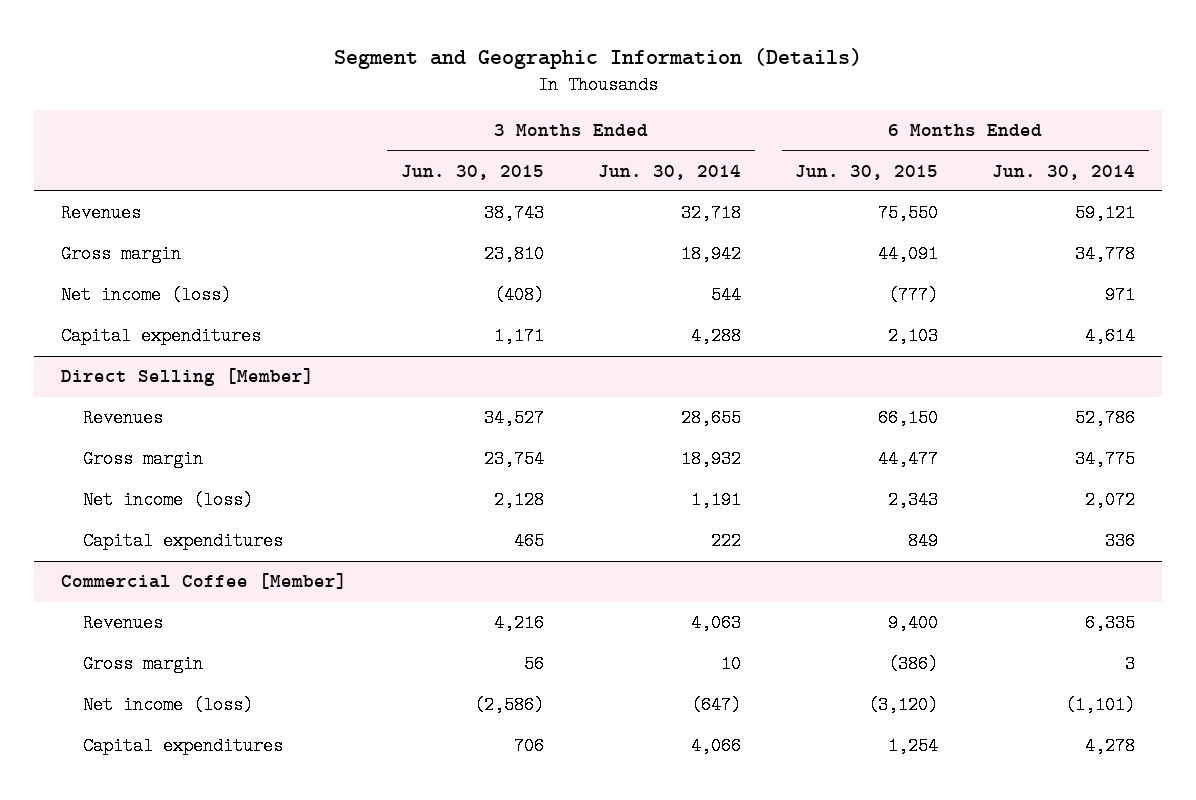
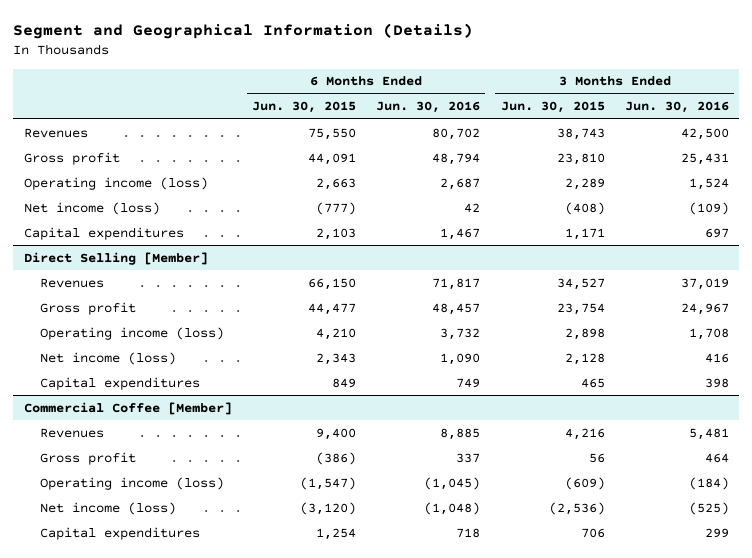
[334,48,863,70] Segment and Geographic Information (Details) -> [13,23,474,40] Segment and Geographical Information (Details)
[598,164,742,180] Jun. 30, 2014 -> none
[992,164,1136,180] Jun. 30, 2014 -> none
none -> [376,101,481,114] Jun. 30, 2016
none -> [624,101,729,114] Jun. 30, 2016
[60,245,181,264] Gross margin -> [23,151,120,165] Gross profit
none -> [23,176,208,190] Operating income (loss)
[82,450,203,469] Gross margin -> [39,301,136,315] Gross profit
none -> [39,326,224,340] Operating income (loss)
[82,655,203,674] Gross margin -> [39,451,136,465] Gross profit
none -> [39,476,224,490] Operating income (loss)
[474,696,545,715] (2,586) -> [548,501,605,515] (2,536)

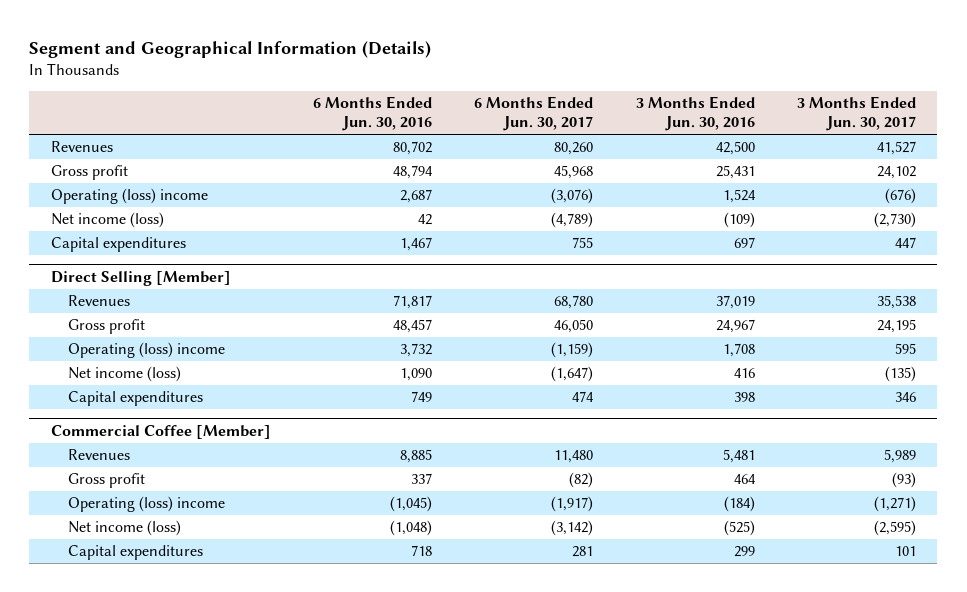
[251,101,356,114] Jun. 30, 2015 -> none
[500,101,605,114] Jun. 30, 2015 -> none
none -> [474,96,594,132] 6 Months Ended Jun. 30, 2017
none -> [797,96,917,132] 3 Months Ended Jun. 30, 2017
[23,176,208,190] Operating income (loss) -> [50,188,208,205] Operating (loss) income
[39,326,224,340] Operating income (loss) -> [67,342,225,359] Operating (loss) income
[39,476,224,490] Operating income (loss) -> [67,496,225,513] Operating (loss) income

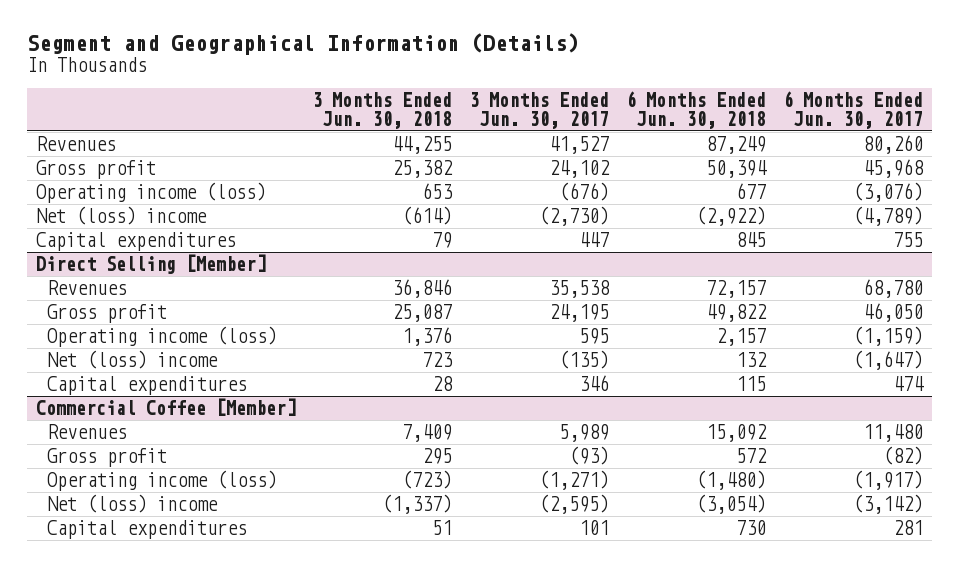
[312,96,432,132] 6 Months Ended Jun. 30, 2016 -> none
[635,96,755,132] 3 Months Ended Jun. 30, 2016 -> none
none -> [312,91,453,129] 3 Months Ended Jun. 30, 2018
none -> [626,90,767,129] 6 Months Ended Jun. 30, 2018
[50,188,208,205] Operating (loss) income -> [35,181,266,203] Operating income (loss)
[50,212,164,229] Net income (loss) -> [35,205,207,225] Net (loss) income
[67,342,225,359] Operating (loss) income -> [47,325,278,347] Operating income (loss)
[67,366,181,383] Net income (loss) -> [47,349,219,369] Net (loss) income
[67,496,225,513] Operating (loss) income -> [47,469,278,491] Operating income (loss)
[67,520,181,537] Net income (loss) -> [47,493,219,513] Net (loss) income

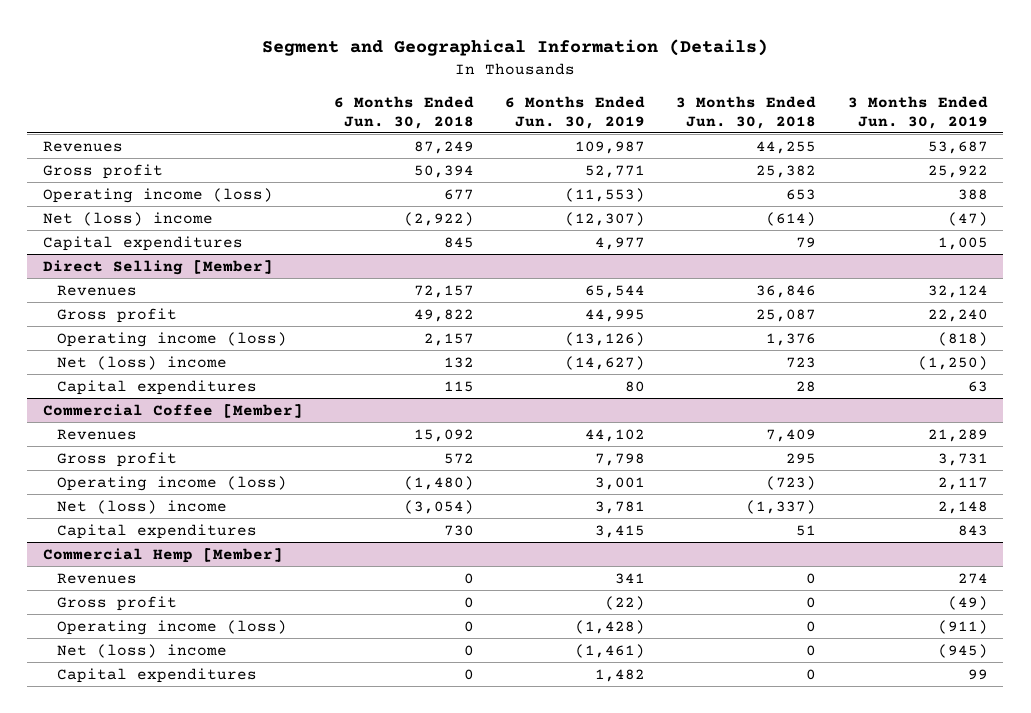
[469,91,610,129] 3 Months Ended Jun. 30, 2017 -> none
[783,90,924,129] 6 Months Ended Jun. 30, 2017 -> none
none -> [505,95,646,129] 6 Months Ended Jun. 30, 2019
none -> [847,95,988,129] 3 Months Ended Jun. 30, 2019
none -> [42,547,283,563] Commercial Hemp [Member]
none -> [56,572,137,584] Revenues
none -> [56,595,177,611] Gross profit
none -> [56,619,287,635] Operating income (loss)
none -> [56,643,227,658] Net (loss) income
none -> [56,667,257,683] Capital expenditures

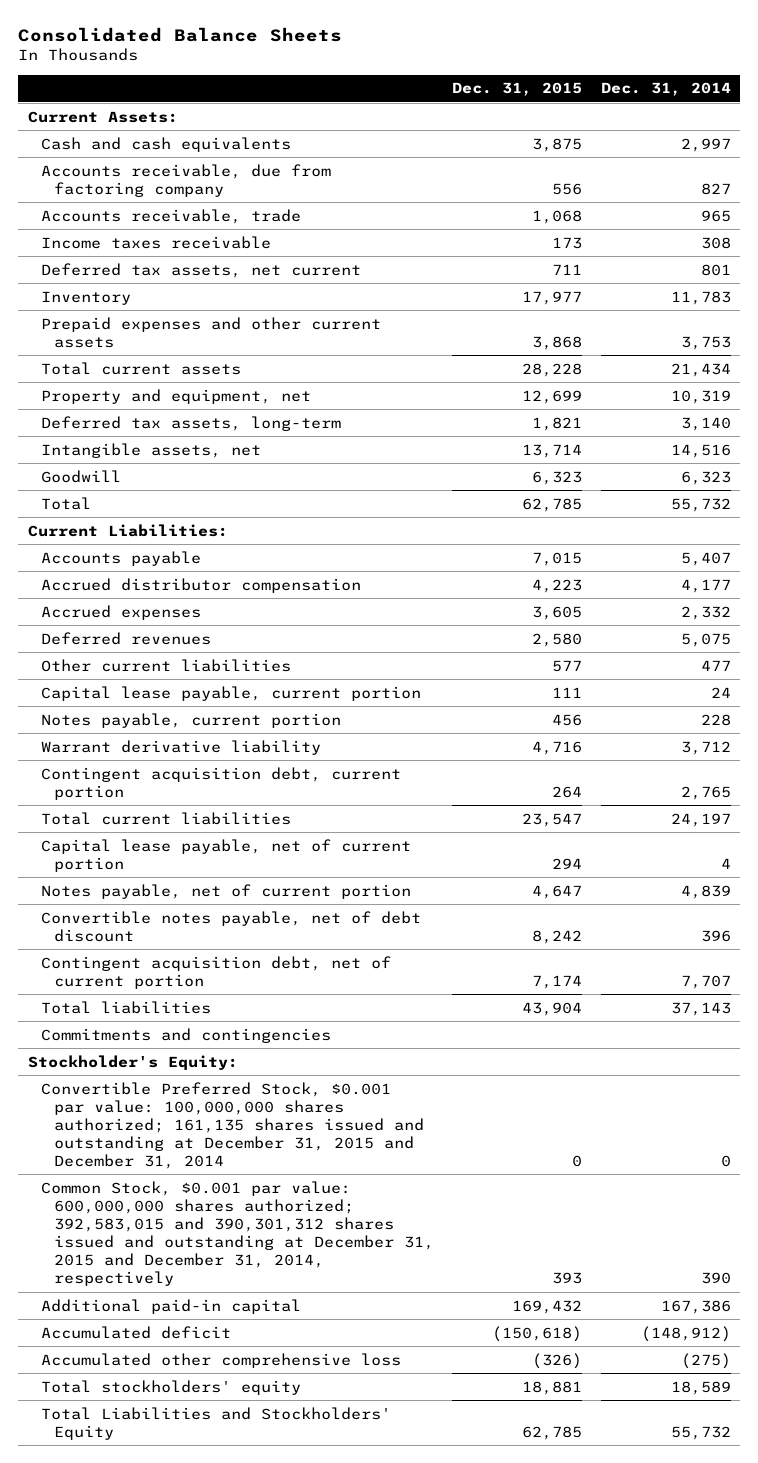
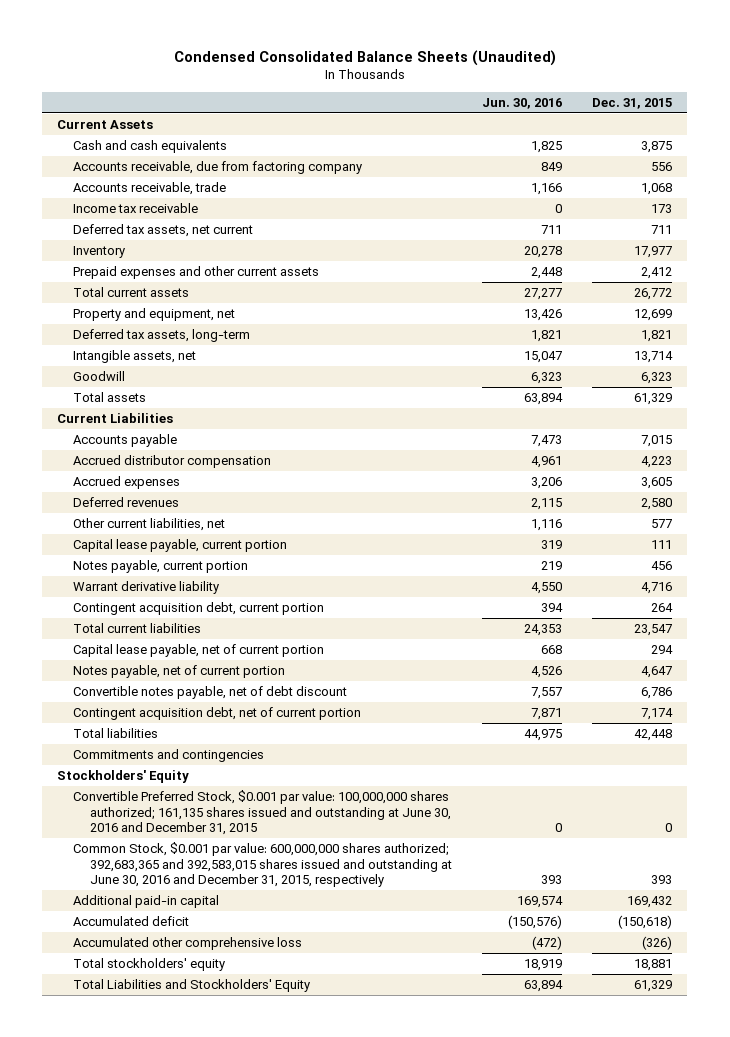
[18,26,343,42] Consolidated Balance Sheets -> [173,50,556,67] Condensed Consolidated Balance Sheets (Unaudited)
[600,82,731,97] Dec. 31, 2014 -> none
none -> [481,98,562,110] Jun. 30, 2016
[27,110,178,123] Current Assets: -> [57,119,154,129] Current Assets
[40,235,271,249] Income taxes receivable -> [73,202,199,213] Income tax receivable
[532,335,583,350] 3,868 -> [641,266,673,279] 2,412
[522,362,583,377] 28,228 -> [634,287,673,300] 26,772
[40,496,91,510] Total -> [73,391,147,402] Total assets
[522,497,583,512] 62,785 -> [634,392,673,405] 61,329
[27,523,228,537] Current Liabilities: -> [57,412,174,423] Current Liabilities
[40,658,291,672] Other current liabilities -> [73,517,226,531] Other current liabilities, net
[532,929,583,944] 8,242 -> [641,686,673,699] 6,786
[522,1001,583,1016] 43,904 -> [634,728,673,741] 42,448
[27,1054,238,1070] Stockholder's Equity: -> [57,769,190,783] Stockholders' Equity
[40,1081,425,1169] Convertible Preferred Stock, $0.001 par value: 100,000,000 shares authorized; 161,135 shares issued and outstanding at December 31, 2015 and December 31, 2014 -> [73,789,451,836] Convertible Preferred Stock, $0.001 par value: 100,000,000 shares authorized; 161,135 shares issued and outstanding at June 30, 2016 and December 31, 2015
[40,1180,435,1286] Common Stock, $0.001 par value: 600,000,000 shares authorized; 392,583,015 and 390,301,312 shares issued and outstanding at December 31, 2015 and December 31, 2014, respectively -> [73,841,452,888] Common Stock, $0.001 par value: 600,000,000 shares authorized; 392,683,365 and 392,583,015 shares issued and outstanding at June 30, 2016 and December 31, 2015, respectively
[522,1425,583,1440] 62,785 -> [634,979,673,992] 61,329

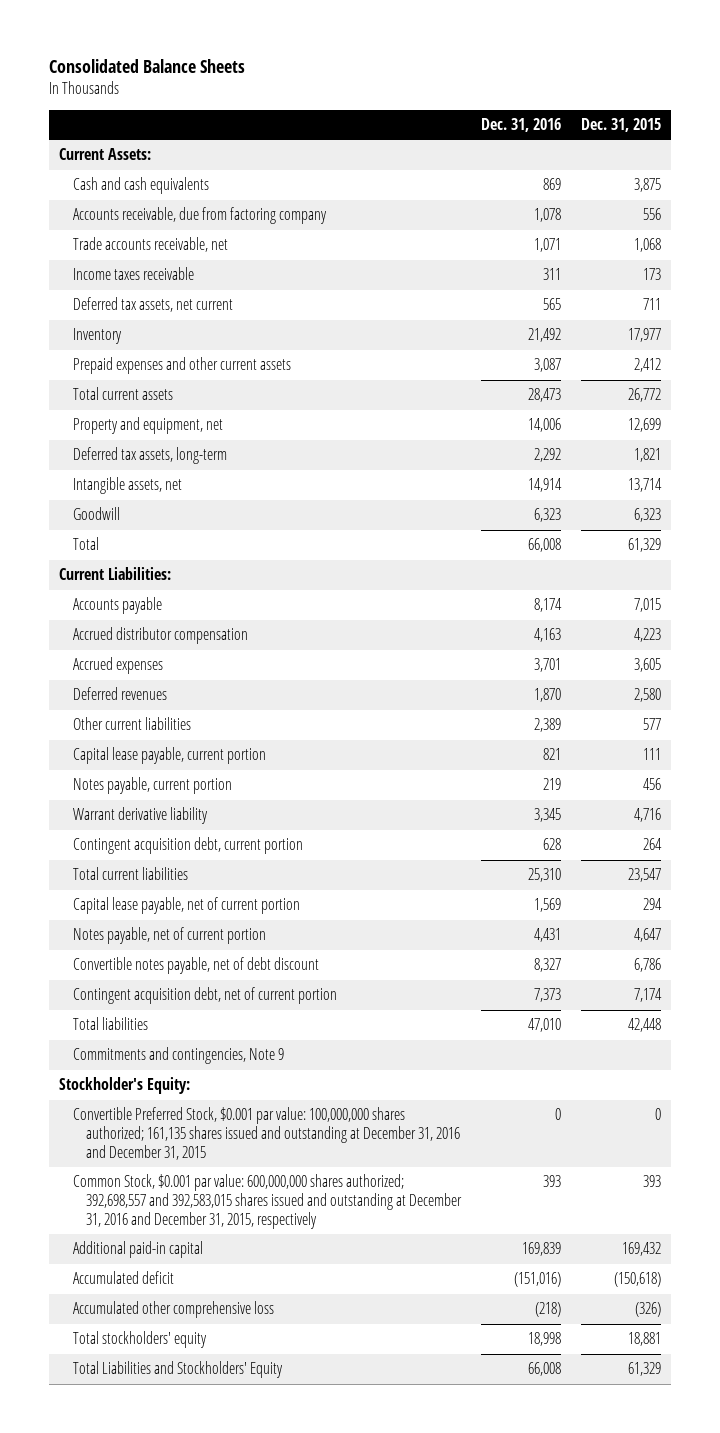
[173,50,556,67] Condensed Consolidated Balance Sheets (Unaudited) -> [49,59,246,74] Consolidated Balance Sheets
[481,98,562,110] Jun. 30, 2016 -> none
none -> [481,117,562,132] Dec. 31, 2016
[57,119,154,129] Current Assets -> [59,148,152,161] Current Assets:
[73,181,227,195] Accounts receivable, trade -> [72,237,228,253] Trade accounts receivable, net
[73,202,199,213] Income tax receivable -> [72,267,194,281] Income taxes receivable
[73,391,147,402] Total assets -> [72,537,99,551] Total
[57,412,174,423] Current Liabilities -> [59,567,172,581] Current Liabilities:
[73,517,226,531] Other current liabilities, net -> [72,717,191,731] Other current liabilities
[73,748,265,762] Commitments and contingencies -> [72,1047,284,1065] Commitments and contingencies, Note 9
[57,769,190,783] Stockholders' Equity -> [59,1077,191,1095] Stockholder's Equity:
[73,789,451,836] Convertible Preferred Stock, $0.001 par value: 100,000,000 shares authorized; 161,135 shares issued and outstanding at June 30, 2016 and December 31, 2015 -> [72,1107,461,1160] Convertible Preferred Stock, $0.001 par value: 100,000,000 shares authorized; 161,135 shares issued and outstanding at December 31, 2016 and December 31, 2015
[73,841,452,888] Common Stock, $0.001 par value: 600,000,000 shares authorized; 392,683,365 and 392,583,015 shares issued and outstanding at June 30, 2016 and December 31, 2015, respectively -> [72,1174,463,1229] Common Stock, $0.001 par value: 600,000,000 shares authorized; 392,698,557 and 392,583,015 shares issued and outstanding at December 31, 2016 and December 31, 2015, respectively

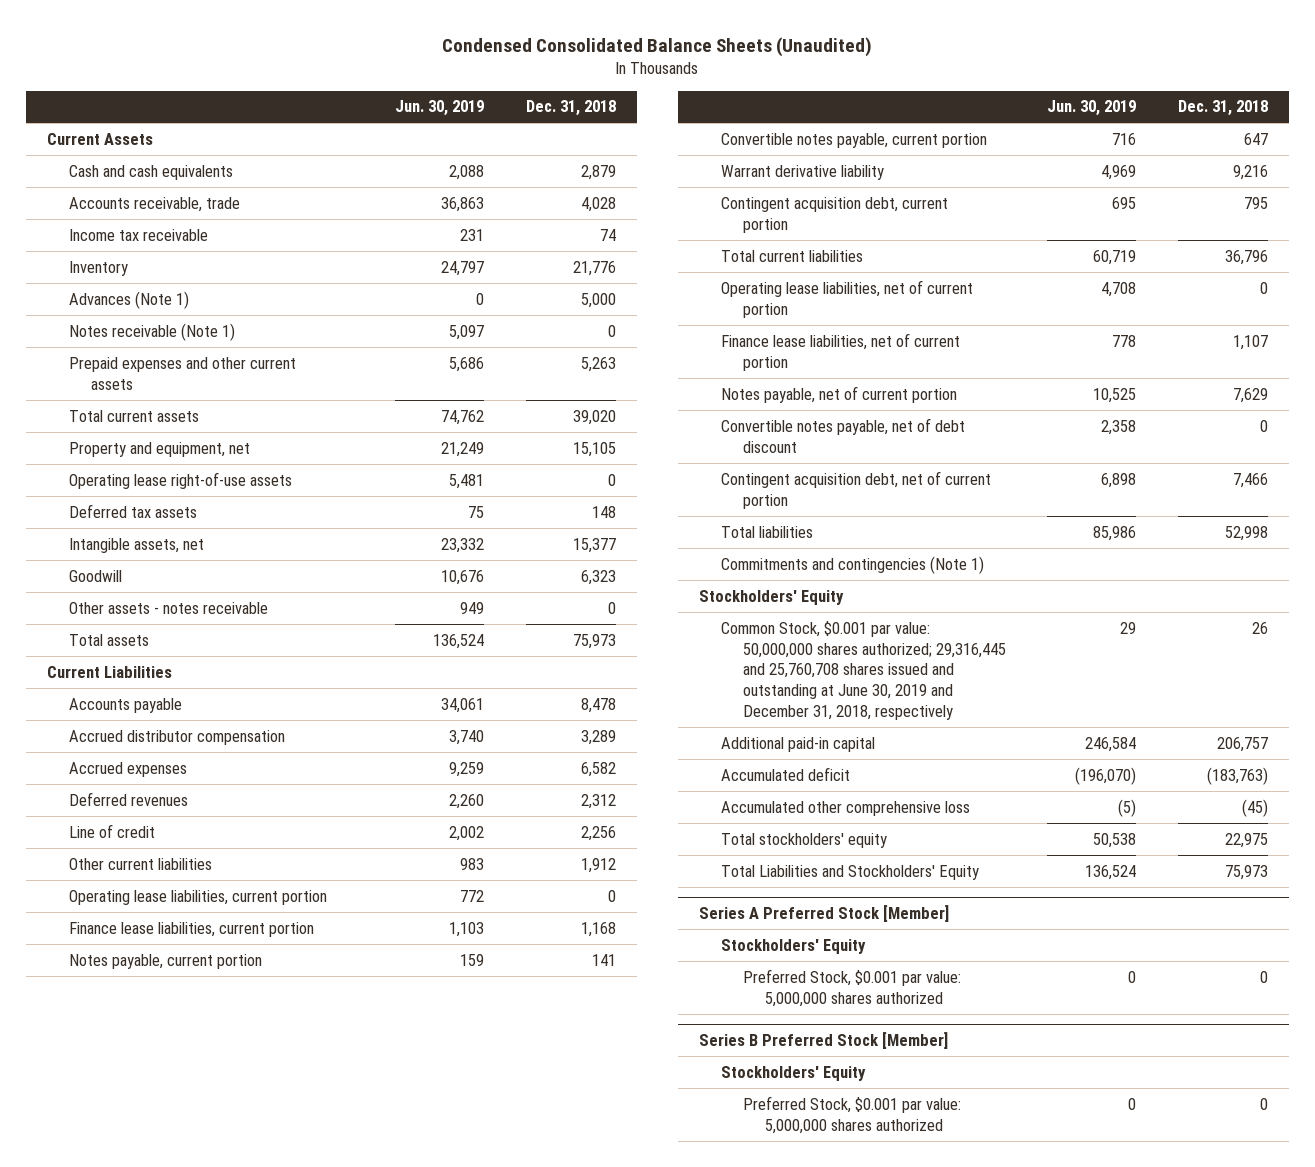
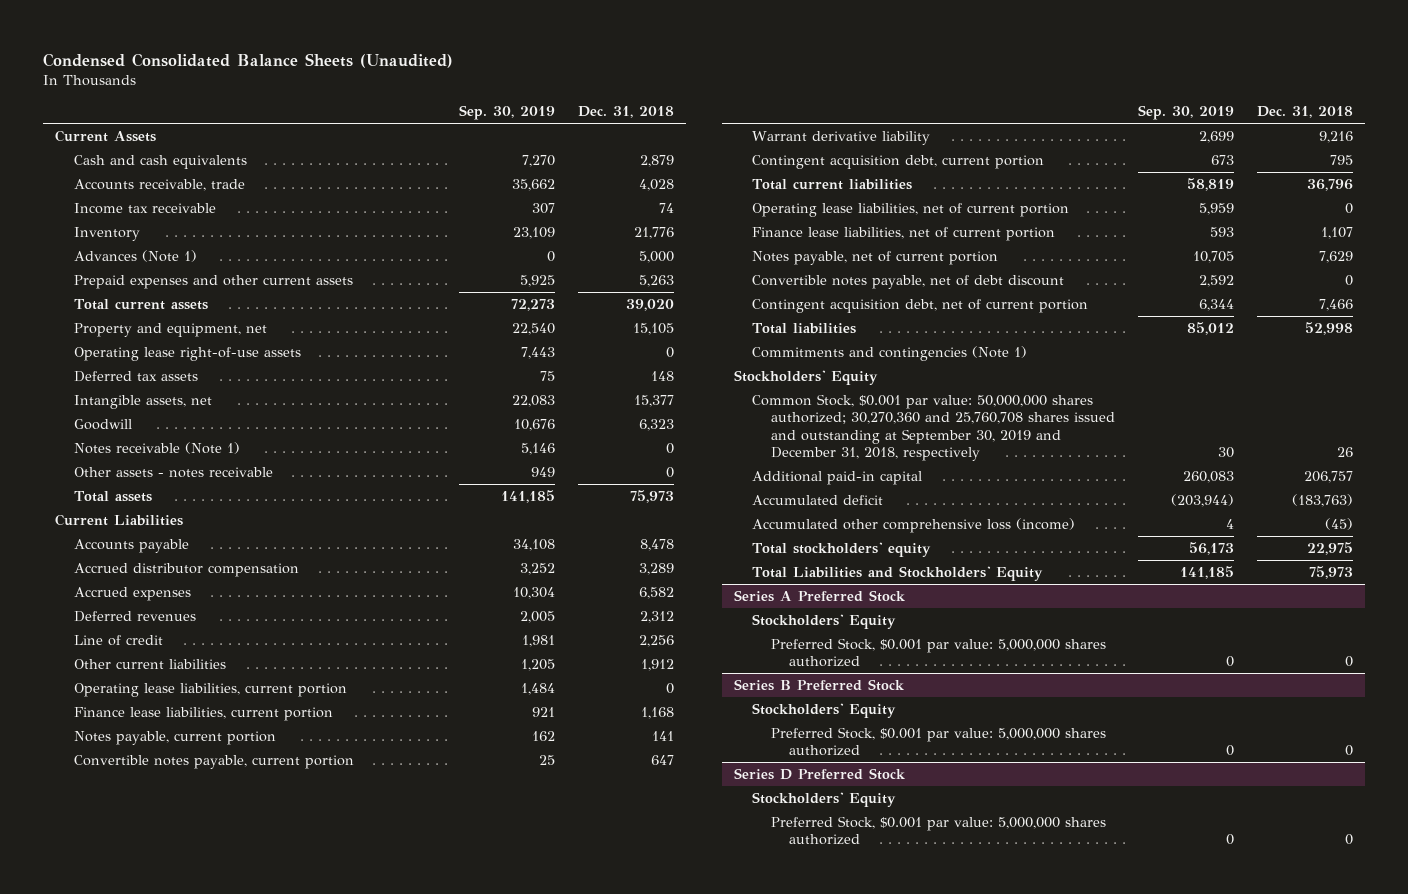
[395,100,485,117] Jun. 30, 2019 -> none
none -> [459,105,556,121] Sep. 30, 2019
[68,322,235,341] Notes receivable (Note 1) -> [73,441,240,454] Notes receivable (Note 1)
[720,620,1006,721] Common Stock, $0.001 par value: 50,000,000 shares authorized; 29,316,445 and 25,760,708 shares issued and outstanding at June 30, 2019 and December 31, 2018, respectively -> [752,393,1115,462] Common Stock, $0.001 par value: 50,000,000 shares authorized; 30,270,360 and 25,760,708 shares issued and outstanding at September 30, 2019 and December 31, 2018, respectively
[720,800,970,816] Accumulated other comprehensive loss -> [752,517,1076,533] Accumulated other comprehensive loss (income)
[698,905,949,923] Series A Preferred Stock [Member] -> [733,589,906,602] Series A Preferred Stock
[698,1032,948,1050] Series B Preferred Stock [Member] -> [733,678,905,691] Series B Preferred Stock
none -> [733,767,906,780] Series D Preferred Stock
none -> [752,791,897,807] Stockholders' Equity
none -> [770,815,1106,846] Preferred Stock, $0.001 par value: 5,000,000 shares authorized

